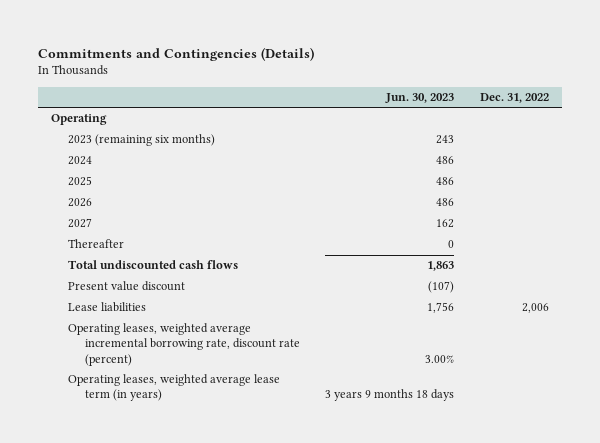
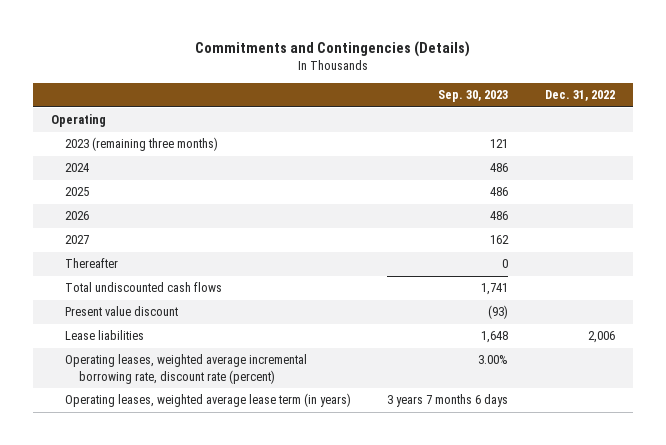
[385,92,455,103] Jun. 30, 2023 -> none
none -> [438,90,509,103] Sep. 30, 2023
[67,134,215,147] 2023 (remaining six months) -> [65,137,219,152] 2023 (remaining three months)

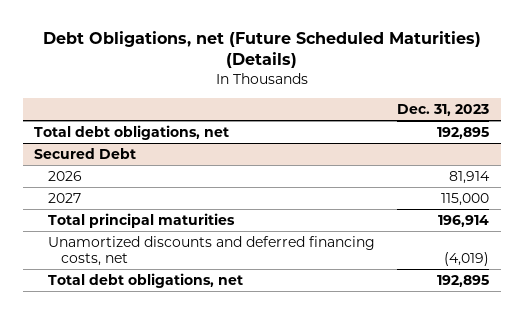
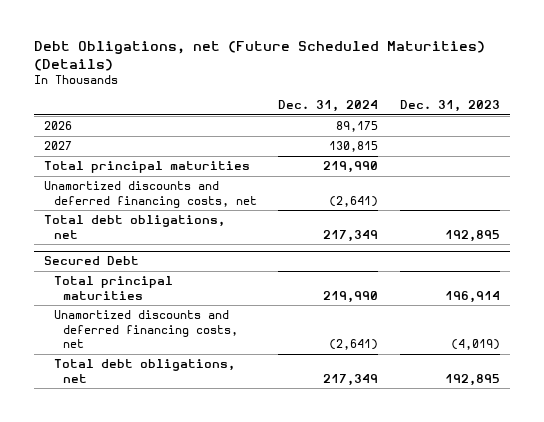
none -> [278,100,379,113] Dec. 31, 2024
none -> [44,121,73,131] 2026
none -> [44,141,73,151] 2027
none -> [44,161,251,174] Total principal maturities
none -> [44,181,257,208] Unamortized discounts and deferred financing costs, net
[47,170,82,181] 2026 -> none
[47,192,81,203] 2027 -> none

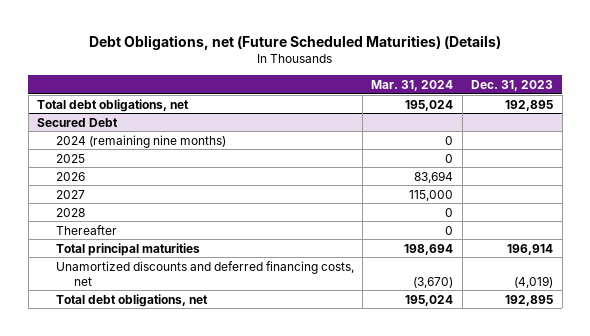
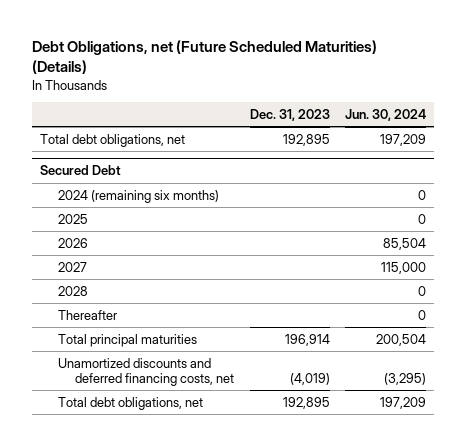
[371,79,454,91] Mar. 31, 2024 -> none
none -> [345,109,427,122] Jun. 30, 2024
[55,134,226,148] 2024 (remaining nine months) -> [57,189,219,203] 2024 (remaining six months)

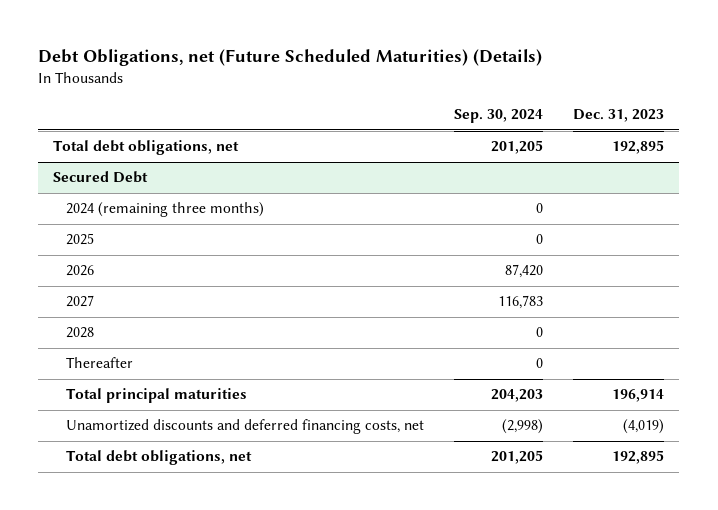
[345,109,427,122] Jun. 30, 2024 -> none
none -> [454,109,544,124] Sep. 30, 2024
[57,189,219,203] 2024 (remaining six months) -> [66,202,265,218] 2024 (remaining three months)

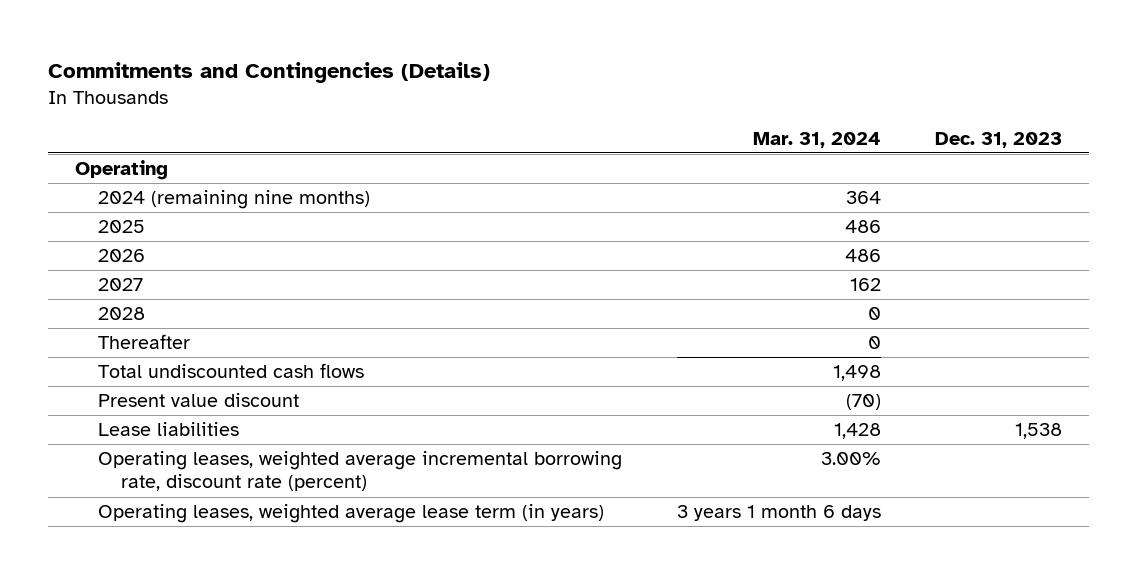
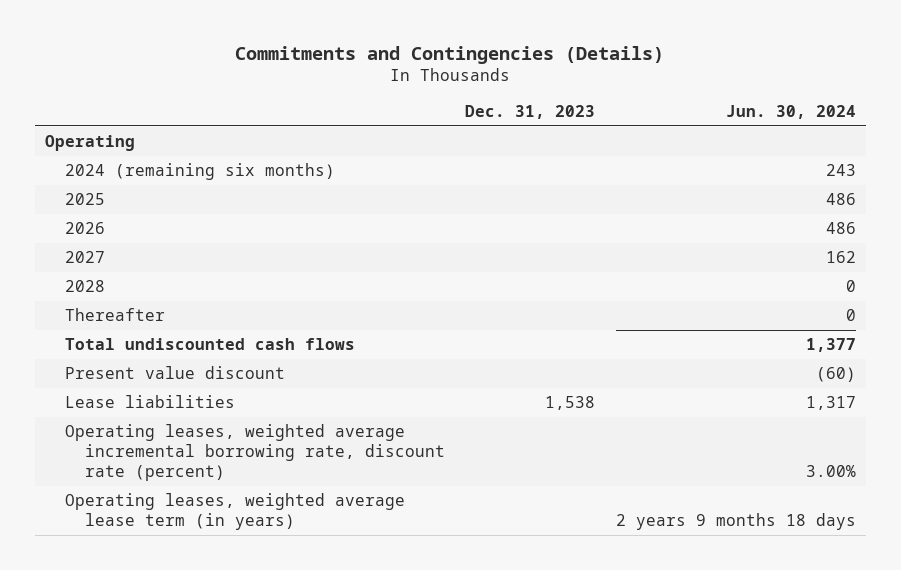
[752,131,881,148] Mar. 31, 2024 -> none
none -> [725,105,856,120] Jun. 30, 2024
[98,190,371,210] 2024 (remaining nine months) -> [64,163,335,181] 2024 (remaining six months)

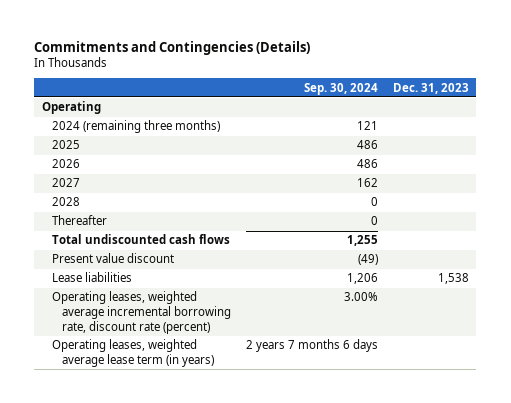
[725,105,856,120] Jun. 30, 2024 -> none
none -> [304,82,379,95] Sep. 30, 2024
[64,163,335,181] 2024 (remaining six months) -> [51,120,220,134] 2024 (remaining three months)

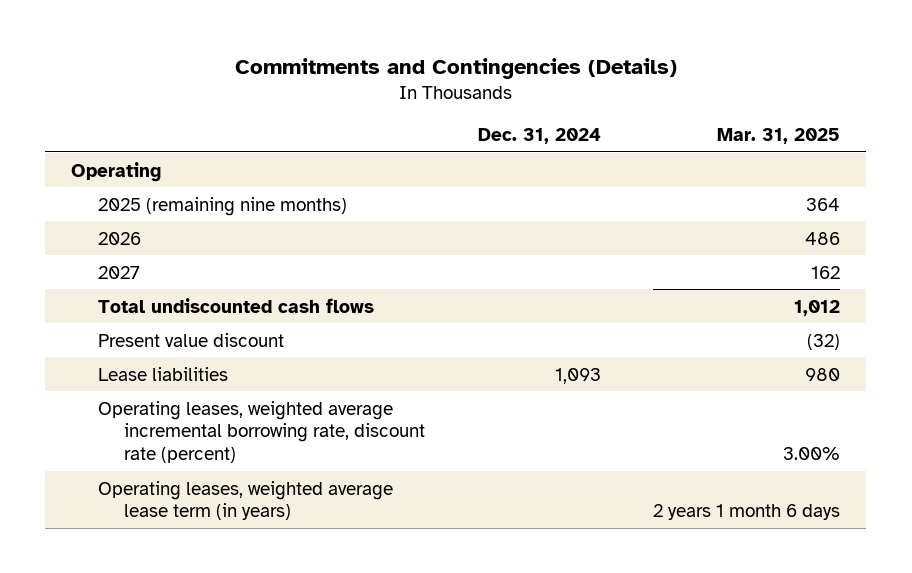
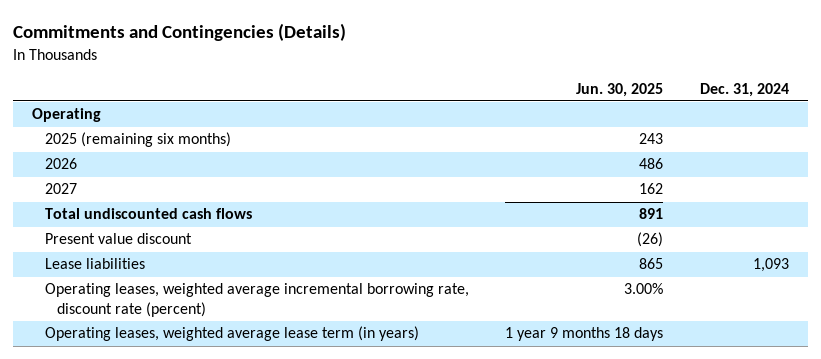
[717,127,841,144] Mar. 31, 2025 -> none
none -> [576,82,664,97] Jun. 30, 2025
[97,196,347,216] 2025 (remaining nine months) -> [44,132,231,148] 2025 (remaining six months)

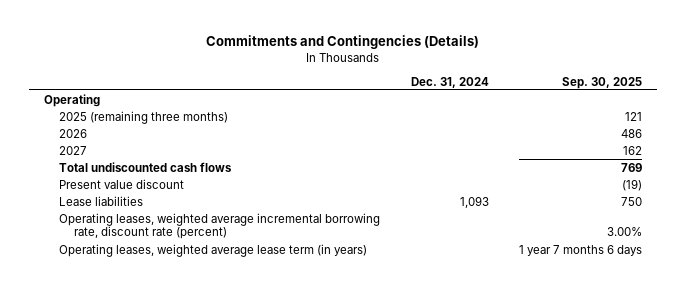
[576,82,664,97] Jun. 30, 2025 -> none
none -> [562,76,643,89] Sep. 30, 2025
[44,132,231,148] 2025 (remaining six months) -> [59,110,229,124] 2025 (remaining three months)

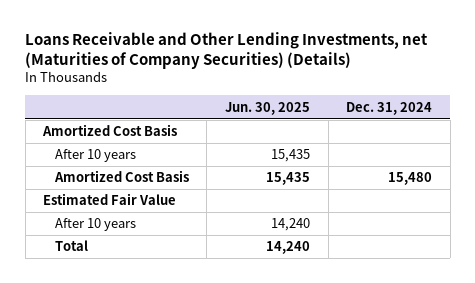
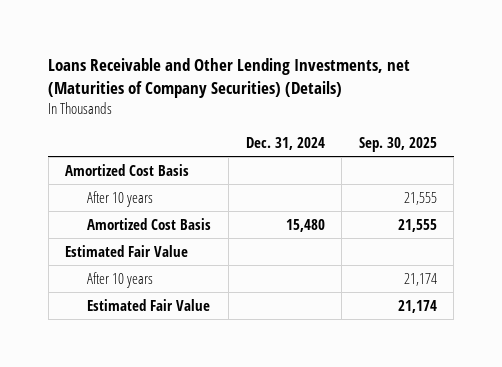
[224,101,310,115] Jun. 30, 2025 -> none
none -> [358,137,437,153] Sep. 30, 2025
[54,240,88,252] Total -> [87,298,211,311] Estimated Fair Value

